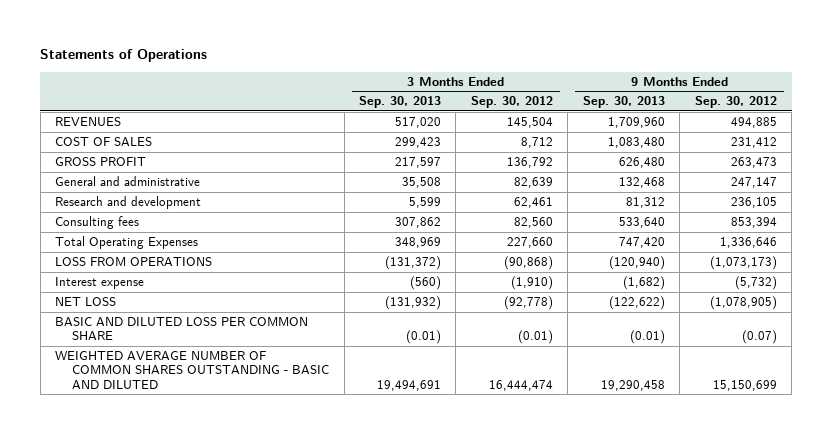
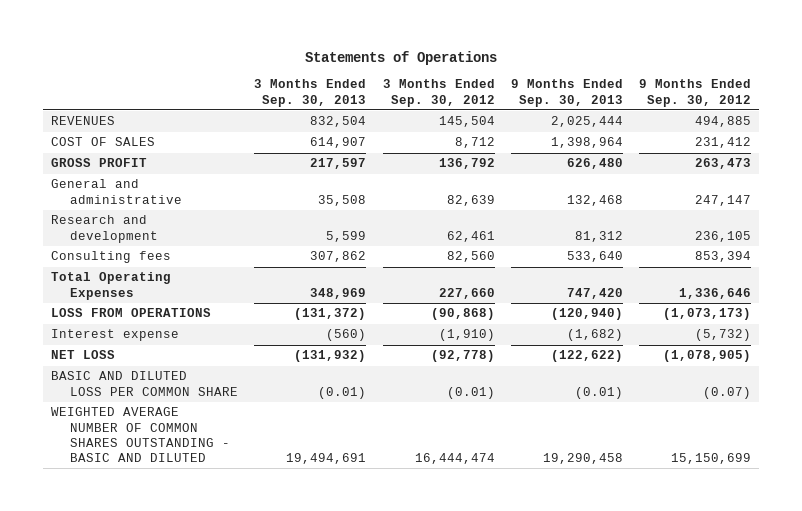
[394,117,441,129] 517,020 -> [310,116,367,128] 832,504
[607,117,665,129] 1,709,960 -> [550,116,623,128] 2,025,444
[394,137,441,149] 299,423 -> [310,137,367,149] 614,907
[607,137,665,149] 1,083,480 -> [550,137,623,149] 1,398,964

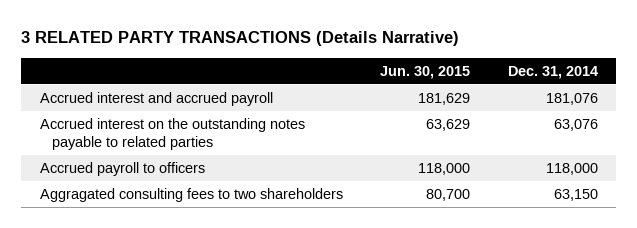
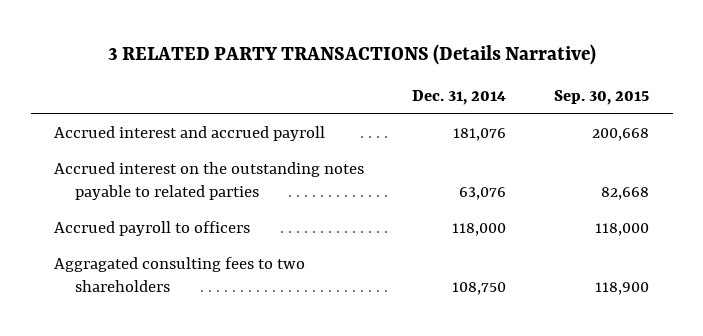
[380,65,471,79] Jun. 30, 2015 -> none
none -> [554,90,650,106] Sep. 30, 2015
[553,188,598,201] 63,150 -> [452,282,507,296] 108,750

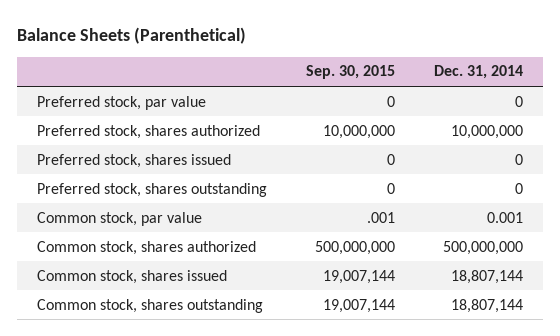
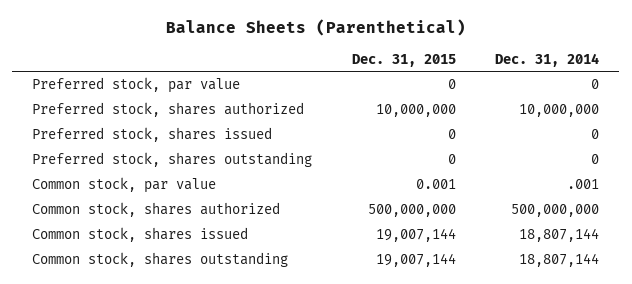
[305,65,395,80] Sep. 30, 2015 -> none
none -> [351,53,456,67] Dec. 31, 2015
[487,211,524,223] 0.001 -> [567,179,600,190] .001

